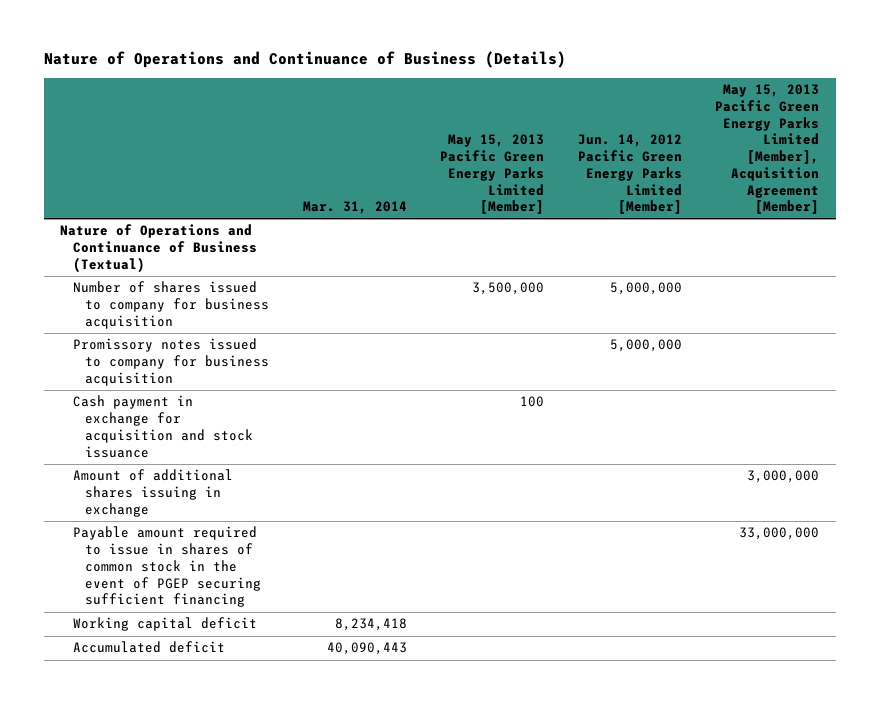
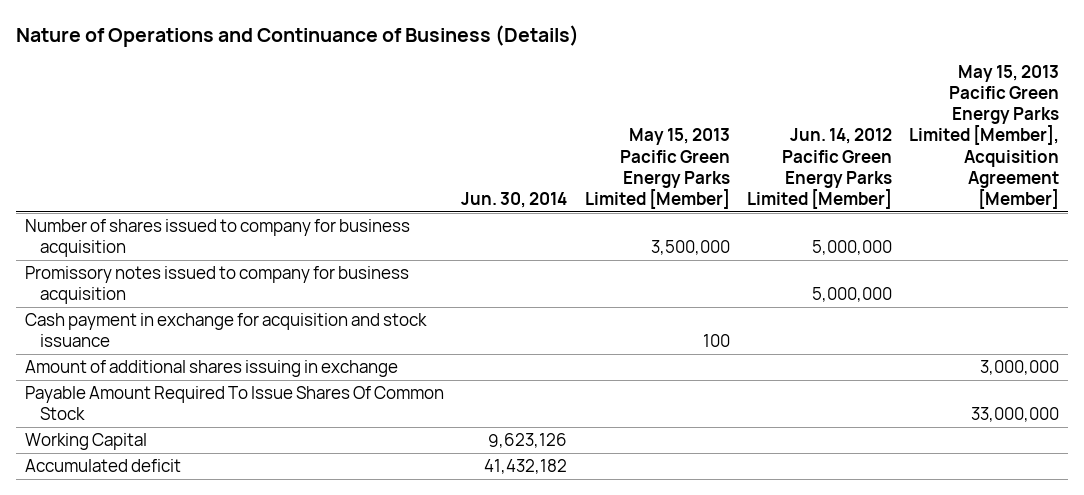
[302,201,407,215] Mar. 31, 2014 -> none
none -> [461,191,568,208] Jun. 30, 2014
[60,224,257,273] Nature of Operations and Continuance of Business (Textual) -> none
[72,526,262,608] Payable amount required to issue in shares of common stock in the event of PGEP securing sufficient financing -> [24,386,444,421] Payable Amount Required To Issue Shares Of Common Stock
[72,617,257,632] Working capital deficit -> [24,433,147,451] Working Capital

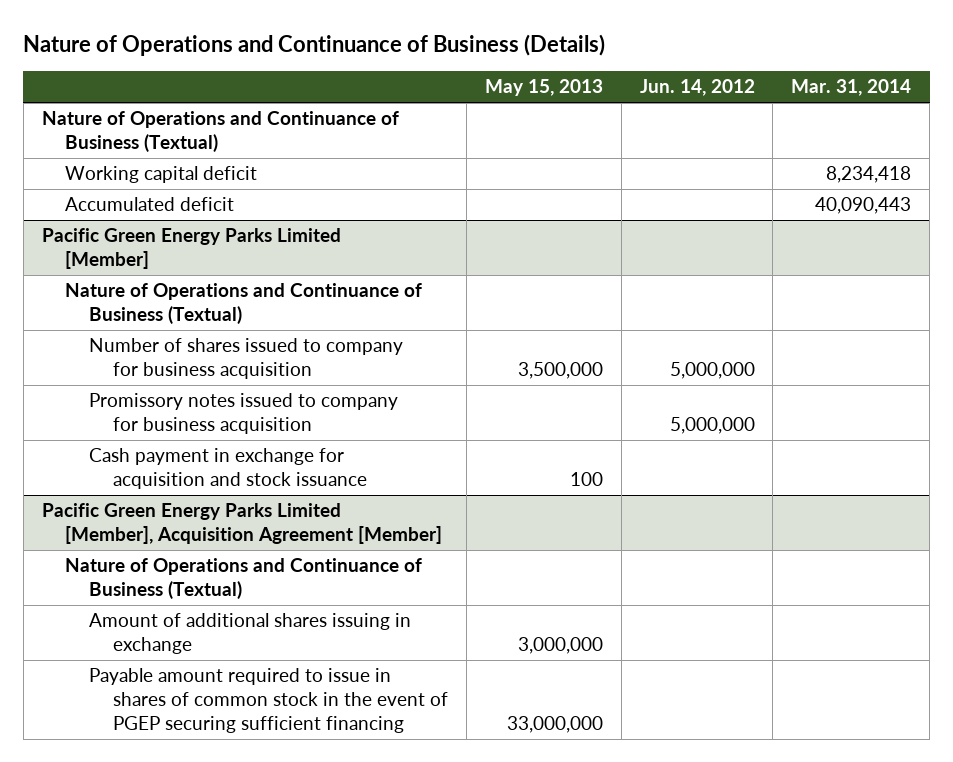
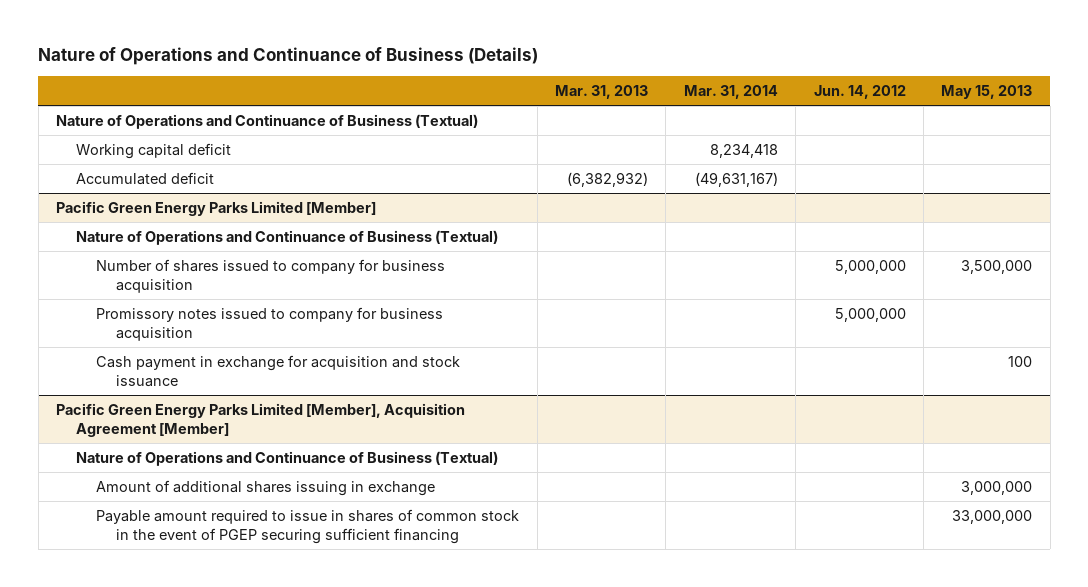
none -> [555,84,649,99] Mar. 31, 2013
[815,197,912,215] 40,090,443 -> [694,172,778,188] (49,631,167)

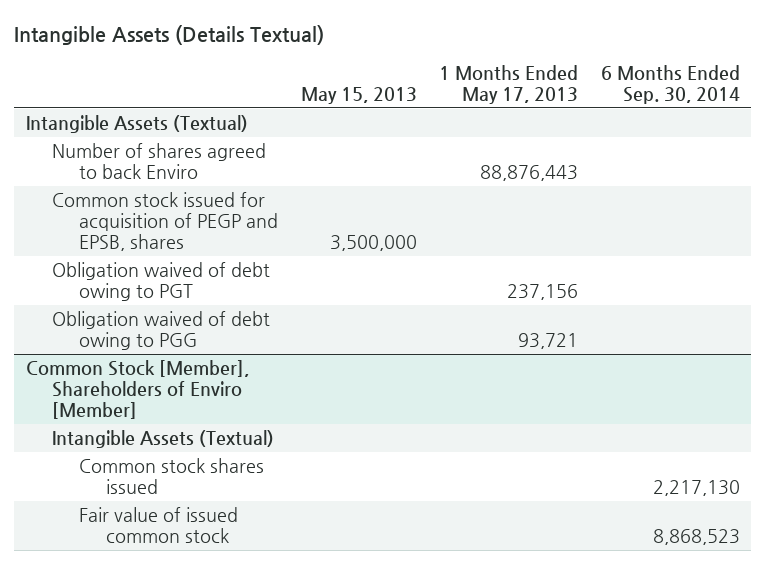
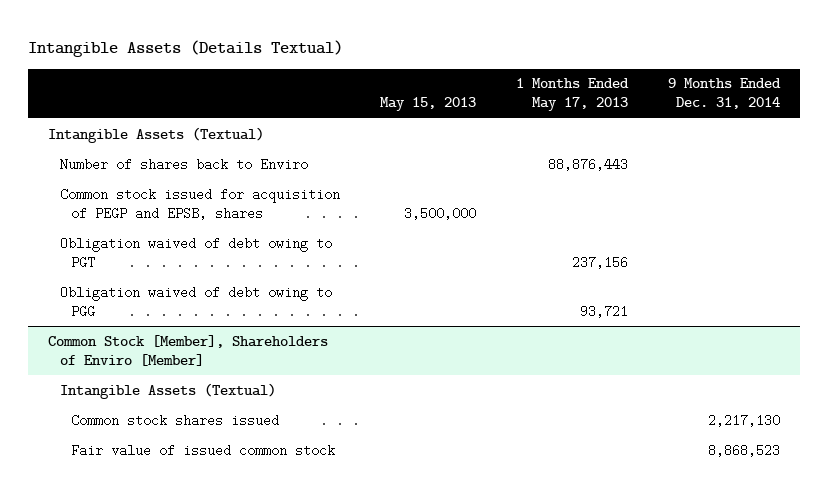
[600,64,740,104] 6 Months Ended Sep. 30, 2014 -> none
none -> [668,78,782,110] 9 Months Ended Dec. 31, 2014
[52,142,267,180] Number of shares agreed to back Enviro -> [59,157,308,171] Number of shares back to Enviro

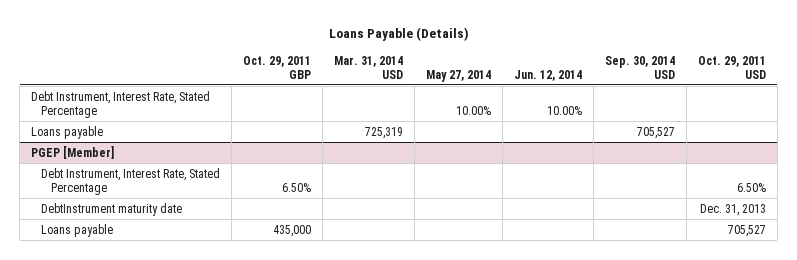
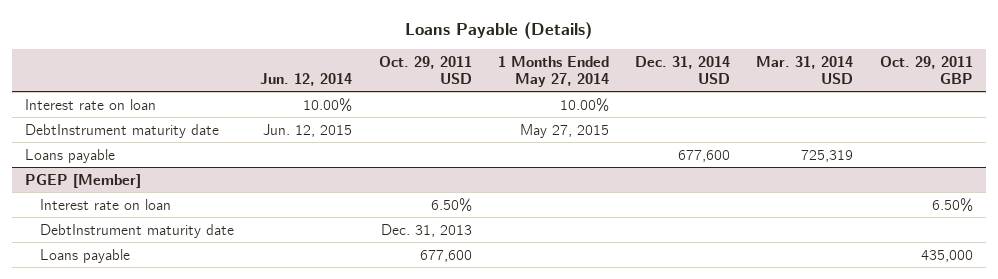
[425,69,491,82] May 27, 2014 -> none
[604,55,675,79] Sep. 30, 2014 USD -> none
none -> [497,55,609,87] 1 Months Ended May 27, 2014
none -> [635,55,731,84] Dec. 31, 2014 USD
[31,90,211,118] Debt Instrument, Interest Rate, Stated Percentage -> [25,98,157,110] Interest rate on loan
none -> [25,123,220,138] DebtInstrument maturity date
[41,167,221,195] Debt Instrument, Interest Rate, Stated Percentage -> [40,198,172,210] Interest rate on loan
[727,224,766,237] 705,527 -> [419,249,472,262] 677,600

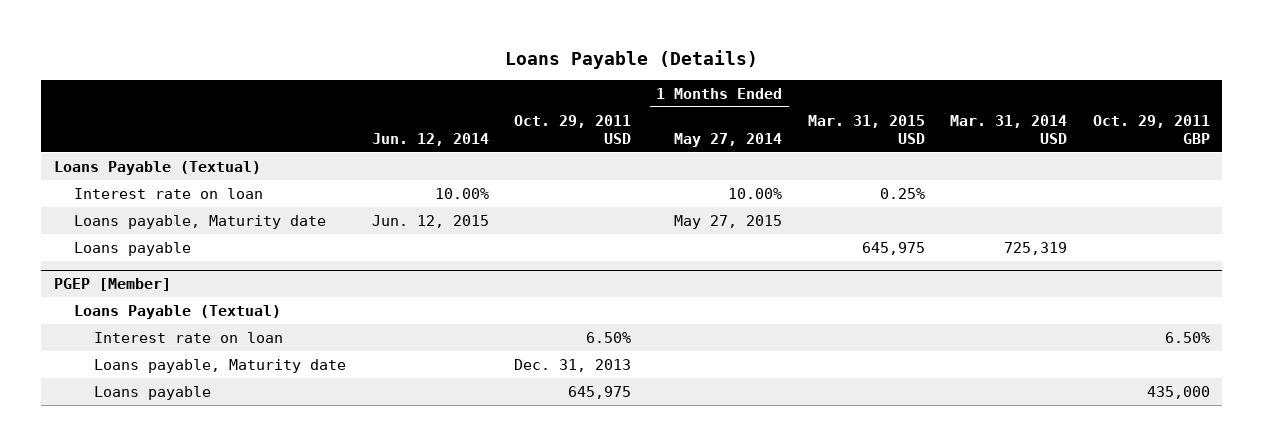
[635,55,731,84] Dec. 31, 2014 USD -> none
none -> [807,114,925,144] Mar. 31, 2015 USD
none -> [54,160,262,175] Loans Payable (Textual)
[25,123,220,138] DebtInstrument maturity date -> [74,214,327,229] Loans payable, Maturity date
none -> [74,304,282,319] Loans Payable (Textual)
[40,223,235,238] DebtInstrument maturity date -> [94,358,347,373] Loans payable, Maturity date
[419,249,472,262] 677,600 -> [568,385,632,399] 645,975

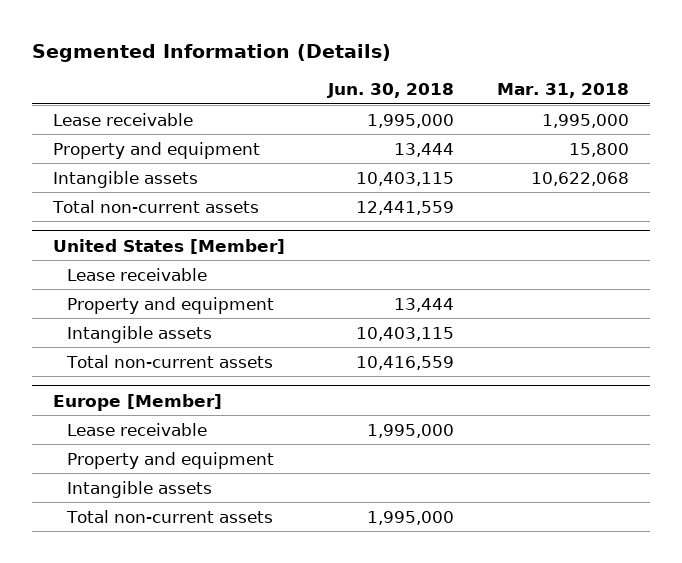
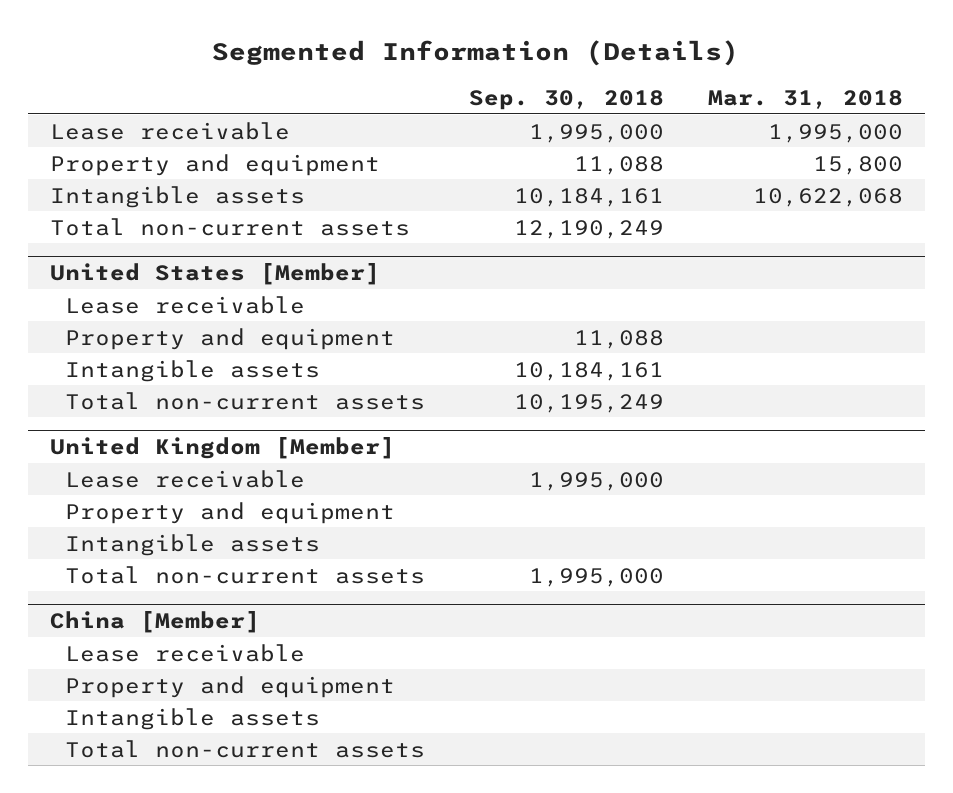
[327,83,455,99] Jun. 30, 2018 -> none
none -> [468,89,664,110] Sep. 30, 2018
[53,393,223,411] Europe [Member] -> [49,436,395,459] United Kingdom [Member]
none -> [49,610,260,633] China [Member]
none -> [65,643,306,662] Lease receivable
none -> [65,675,396,698] Property and equipment
none -> [65,707,321,730] Intangible assets
none -> [65,739,426,758] Total non-current assets

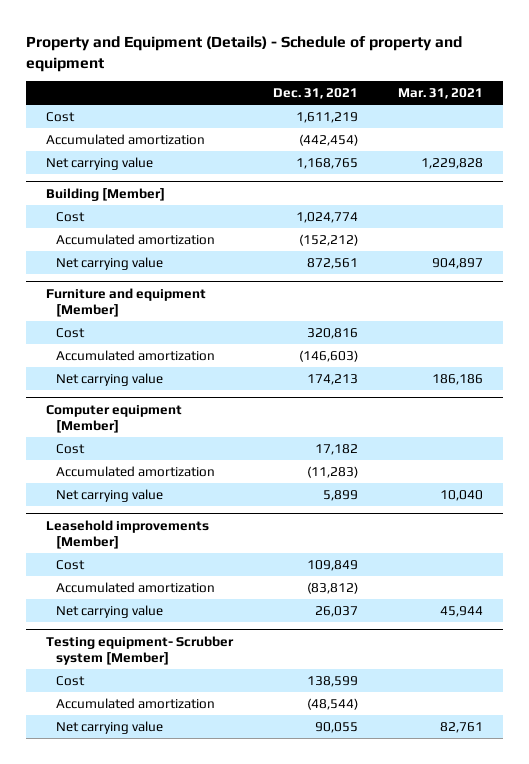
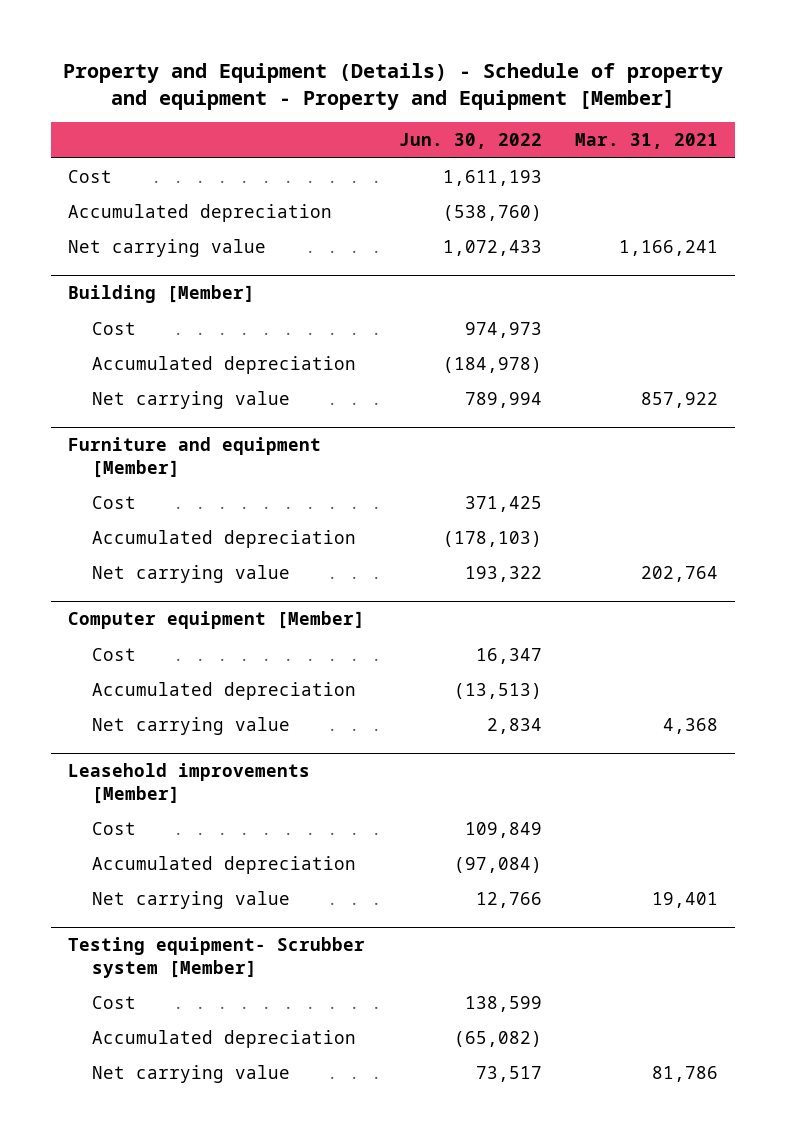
[26,36,463,73] Property and Equipment (Details) - Schedule of property and equipment -> [63,62,724,110] Property and Equipment (Details) - Schedule of property and equipment - Property and Equipment [Member]
[273,88,359,100] Dec. 31, 2021 -> none
none -> [398,133,542,150] Jun. 30, 2022
[46,133,206,145] Accumulated amortization -> [67,203,332,222] Accumulated depreciation
[420,157,483,169] 1,229,828 -> [619,239,719,256] 1,166,241
[56,233,216,245] Accumulated amortization -> [91,355,356,374] Accumulated depreciation
[431,257,483,269] 904,897 -> [641,391,719,408] 857,922
[56,349,216,361] Accumulated amortization -> [91,529,356,548] Accumulated depreciation
[431,373,483,385] 186,186 -> [641,565,719,582] 202,764
[56,465,216,477] Accumulated amortization -> [91,681,356,700] Accumulated depreciation
[439,489,483,501] 10,040 -> [663,717,719,734] 4,368
[56,581,216,593] Accumulated amortization -> [91,855,356,874] Accumulated depreciation
[439,605,483,617] 45,944 -> [652,891,719,908] 19,401
[56,697,216,709] Accumulated amortization -> [91,1029,356,1048] Accumulated depreciation
[439,721,483,733] 82,761 -> [652,1065,719,1082] 81,786

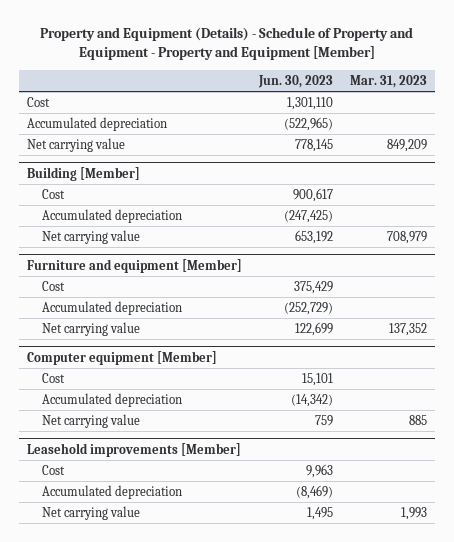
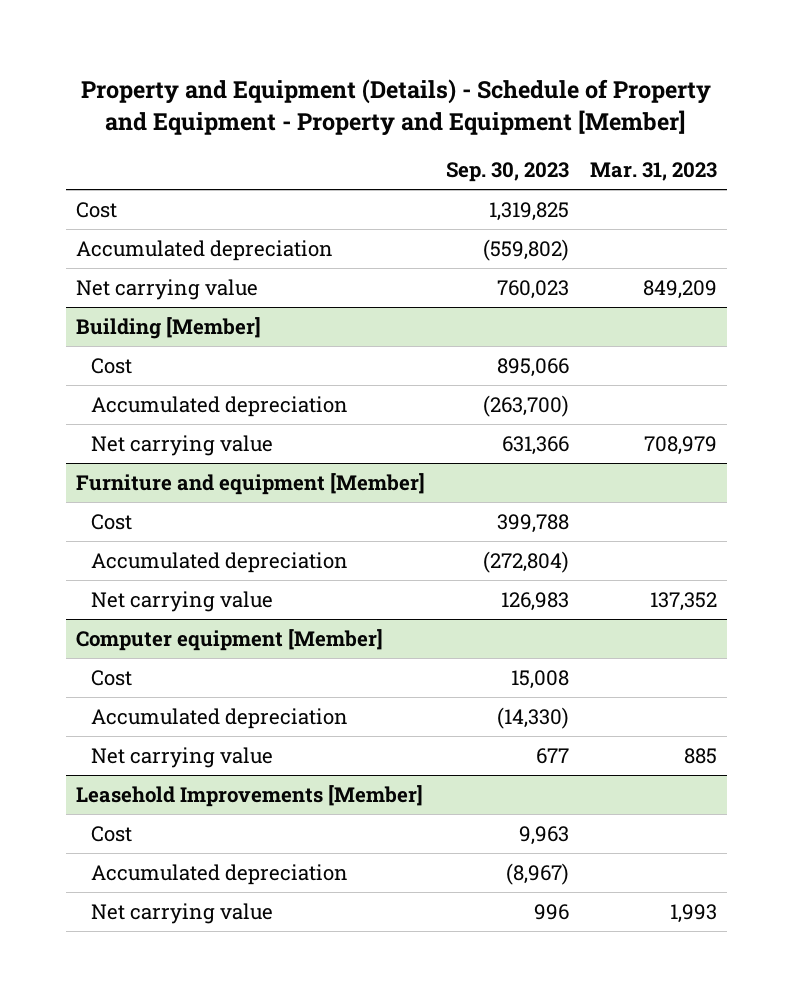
[258,74,334,88] Jun. 30, 2023 -> none
none -> [445,162,569,183] Sep. 30, 2023
[27,442,242,457] Leasehold improvements [Member] -> [76,784,424,807] Leasehold Improvements [Member]

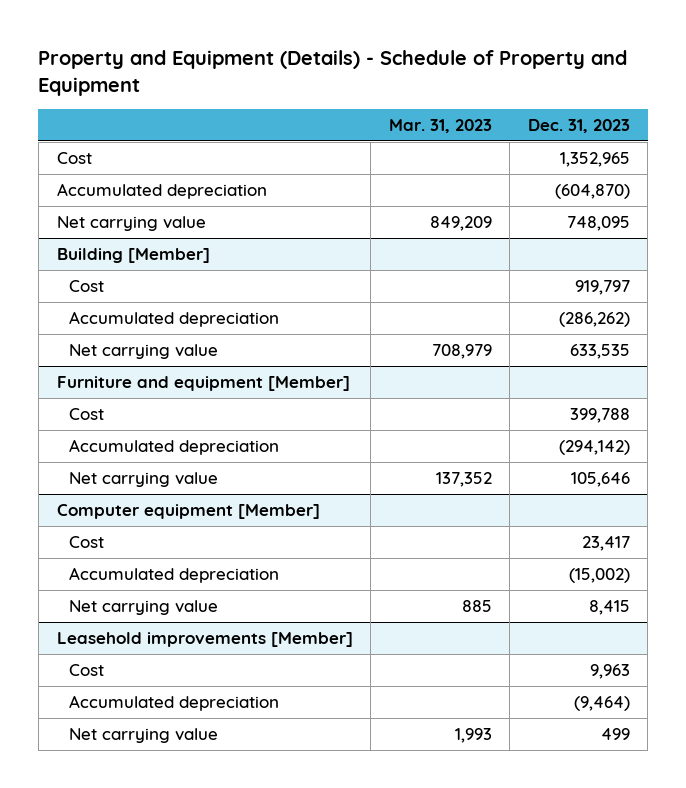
[81,78,712,136] Property and Equipment (Details) - Schedule of Property and Equipment - Property and Equipment [Member] -> [38,50,628,96] Property and Equipment (Details) - Schedule of Property and Equipment
[445,162,569,183] Sep. 30, 2023 -> none
none -> [527,119,630,134] Dec. 31, 2023
[76,784,424,807] Leasehold Improvements [Member] -> [56,631,353,647] Leasehold improvements [Member]

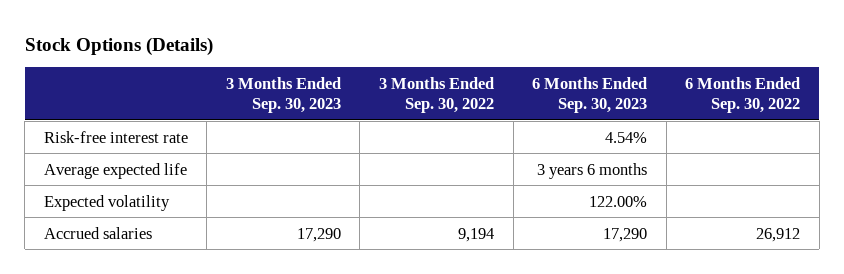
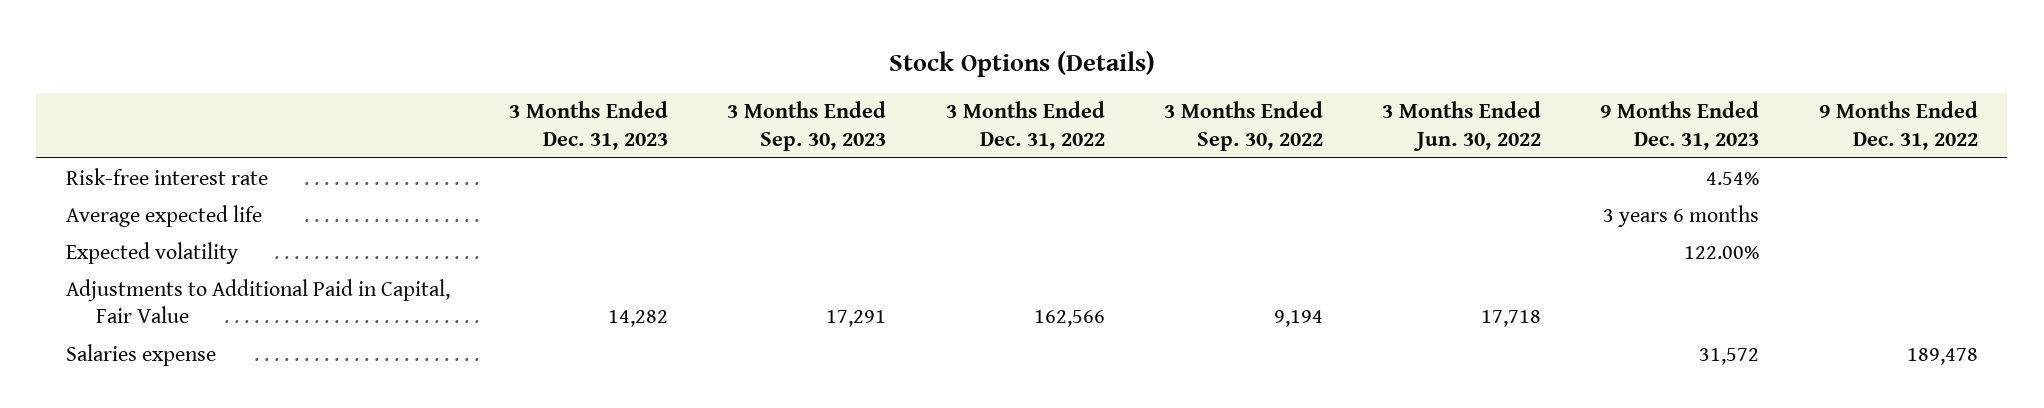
[532,76,648,113] 6 Months Ended Sep. 30, 2023 -> none
[685,76,801,113] 6 Months Ended Sep. 30, 2022 -> none
none -> [509,101,669,151] 3 Months Ended Dec. 31, 2023
none -> [945,101,1105,151] 3 Months Ended Dec. 31, 2022
none -> [1382,101,1542,152] 3 Months Ended Jun. 30, 2022
none -> [1600,101,1760,151] 9 Months Ended Dec. 31, 2023
none -> [1818,101,1978,151] 9 Months Ended Dec. 31, 2022
[43,226,152,239] Accrued salaries -> none
none -> [65,278,450,324] Adjustments to Additional Paid in Capital, Fair Value
none -> [65,343,216,366] Salaries expense

